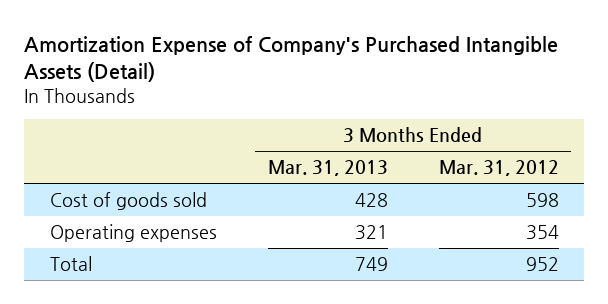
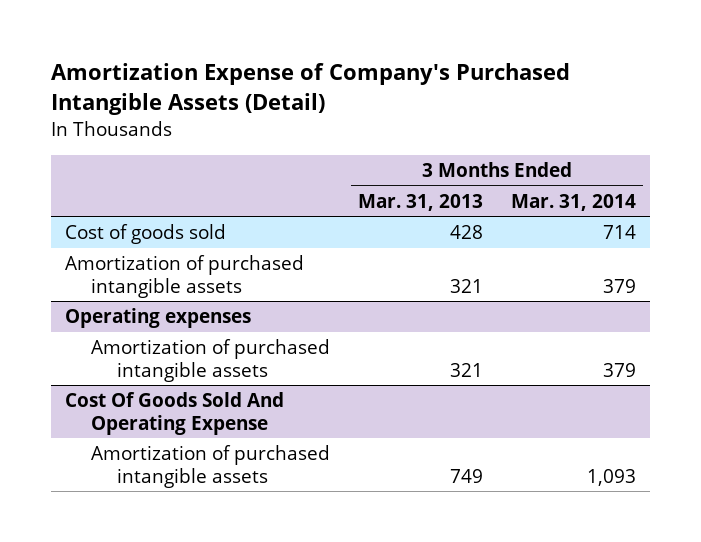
[438,160,559,177] Mar. 31, 2012 -> none
none -> [510,193,636,211] Mar. 31, 2014
[49,224,217,243] Operating expenses -> [64,255,304,298] Amortization of purchased intangible assets
none -> [64,308,251,329] Operating expenses
none -> [90,339,330,382] Amortization of purchased intangible assets
none -> [64,392,284,435] Cost Of Goods Sold And Operating Expense
[49,256,92,272] Total -> [90,445,330,488] Amortization of purchased intangible assets

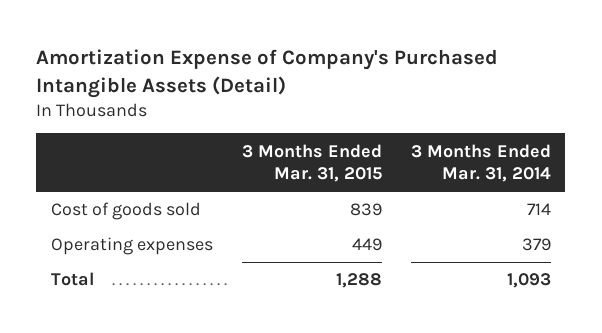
[357,193,483,211] Mar. 31, 2013 -> none
none -> [241,143,382,183] 3 Months Ended Mar. 31, 2015
[64,308,251,329] Operating expenses -> none
[90,339,330,382] Amortization of purchased intangible assets -> none
[64,392,284,435] Cost Of Goods Sold And Operating Expense -> none
[64,255,304,298] Amortization of purchased intangible assets -> [50,237,213,256] Operating expenses
[90,445,330,488] Amortization of purchased intangible assets -> [50,272,94,287] Total

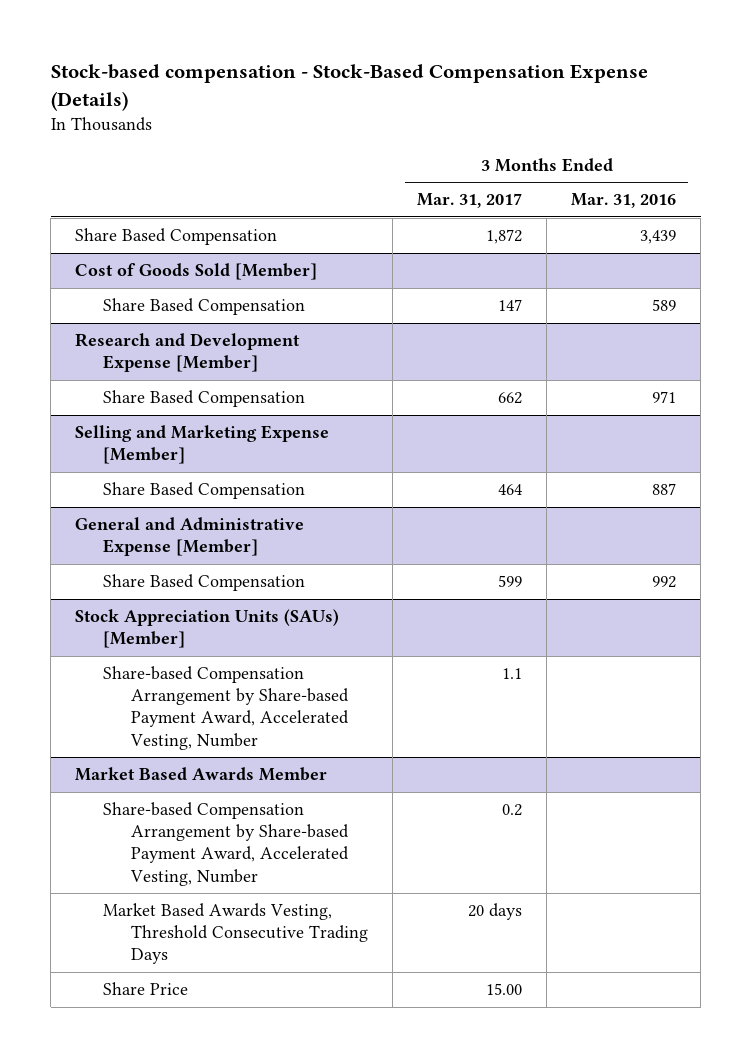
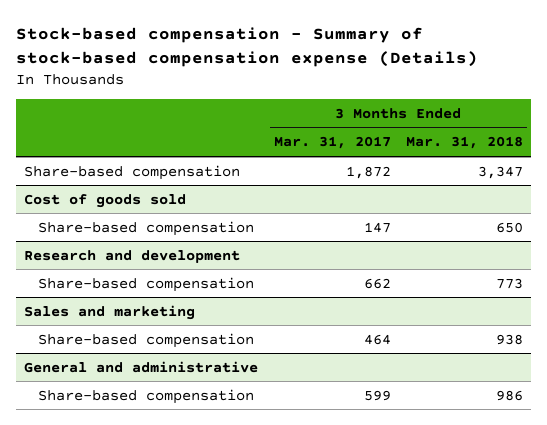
[50,64,648,111] Stock-based compensation - Stock-Based Compensation Expense (Details) -> [15,27,478,68] Stock-based compensation - Summary of stock-based compensation expense (Details)
[571,193,677,209] Mar. 31, 2016 -> none
none -> [406,136,524,150] Mar. 31, 2018
[75,609,340,649] Stock Appreciation Units (SAUs) [Member] -> none
[103,666,350,750] Share-based Compensation Arrangement by Share-based Payment Award, Accelerated Vesting, Number -> none
[75,767,328,782] Market Based Awards Member -> none
[103,802,350,886] Share-based Compensation Arrangement by Share-based Payment Award, Accelerated Vesting, Number -> none
[103,903,369,965] Market Based Awards Vesting, Threshold Consecutive Trading Days -> none
[103,982,189,996] Share Price -> none
[75,228,278,246] Share Based Compensation -> [23,164,240,180] Share-based compensation
[75,263,318,281] Cost of Goods Sold [Member] -> [23,193,186,208] Cost of goods sold
[103,298,306,316] Share Based Compensation -> [37,220,254,236] Share-based compensation
[75,333,301,373] Research and Development Expense [Member] -> [23,249,240,263] Research and development
[103,390,306,408] Share Based Compensation -> [37,276,254,292] Share-based compensation
[75,425,330,465] Selling and Marketing Expense [Member] -> [23,304,195,320] Sales and marketing
[103,482,306,500] Share Based Compensation -> [37,332,254,348] Share-based compensation
[75,517,305,557] General and Administrative Expense [Member] -> [23,360,258,373] General and administrative
[103,574,306,592] Share Based Compensation -> [37,388,254,404] Share-based compensation

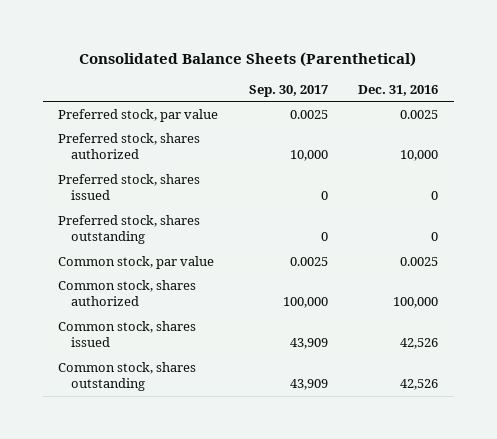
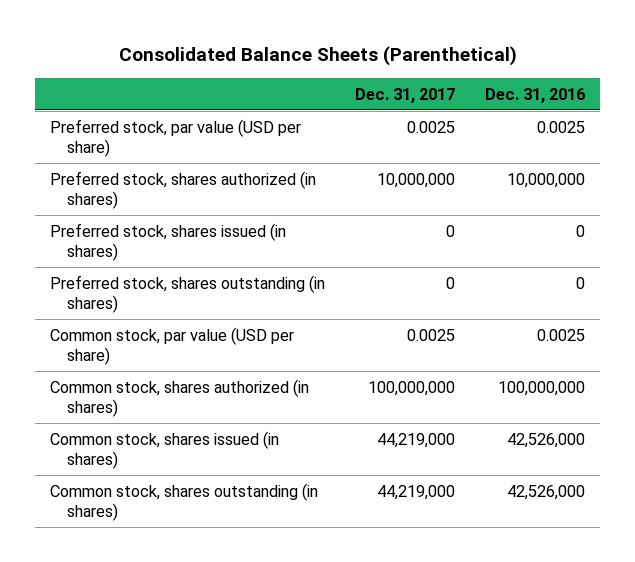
[248,84,328,97] Sep. 30, 2017 -> none
none -> [355,87,456,103] Dec. 31, 2017
[58,108,219,122] Preferred stock, par value -> [50,119,302,157] Preferred stock, par value (USD per share)
[58,132,201,160] Preferred stock, shares authorized -> [50,171,317,209] Preferred stock, shares authorized (in shares)
[400,150,439,162] 10,000 -> [507,173,586,189] 10,000,000
[58,173,201,201] Preferred stock, shares issued -> [50,223,287,261] Preferred stock, shares issued (in shares)
[58,214,201,245] Preferred stock, shares outstanding -> [50,275,326,313] Preferred stock, shares outstanding (in shares)
[58,255,215,269] Common stock, par value -> [50,327,295,365] Common stock, par value (USD per share)
[58,279,197,307] Common stock, shares authorized -> [50,379,310,417] Common stock, shares authorized (in shares)
[393,297,439,309] 100,000 -> [498,381,586,397] 100,000,000
[58,320,197,348] Common stock, shares issued -> [50,431,280,469] Common stock, shares issued (in shares)
[400,338,439,350] 42,526 -> [507,433,586,449] 42,526,000
[58,361,197,392] Common stock, shares outstanding -> [50,483,319,521] Common stock, shares outstanding (in shares)
[400,379,439,391] 42,526 -> [507,485,586,501] 42,526,000

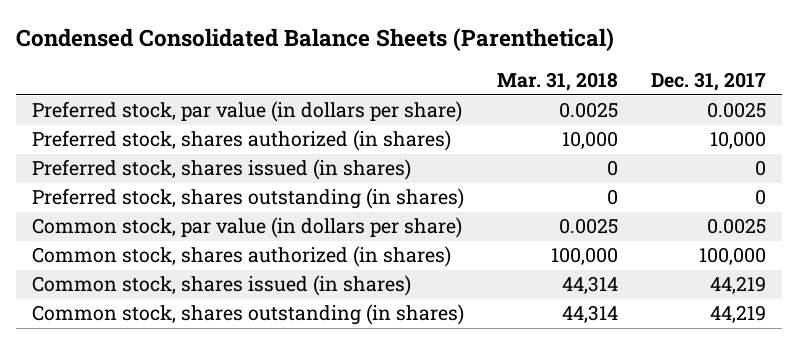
[118,45,517,66] Consolidated Balance Sheets (Parenthetical) -> [16,28,615,52] Condensed Consolidated Balance Sheets (Parenthetical)
[485,87,586,103] Dec. 31, 2016 -> none
none -> [496,72,618,92] Mar. 31, 2018
[50,119,302,157] Preferred stock, par value (USD per share) -> [32,101,463,123] Preferred stock, par value (in dollars per share)
[377,173,456,189] 10,000,000 -> [709,131,766,150] 10,000
[50,327,295,365] Common stock, par value (USD per share) -> [32,217,463,239] Common stock, par value (in dollars per share)
[368,381,456,397] 100,000,000 -> [698,247,766,266] 100,000
[377,433,456,449] 44,219,000 -> [709,276,766,295] 44,219
[377,485,456,501] 44,219,000 -> [709,305,766,324] 44,219

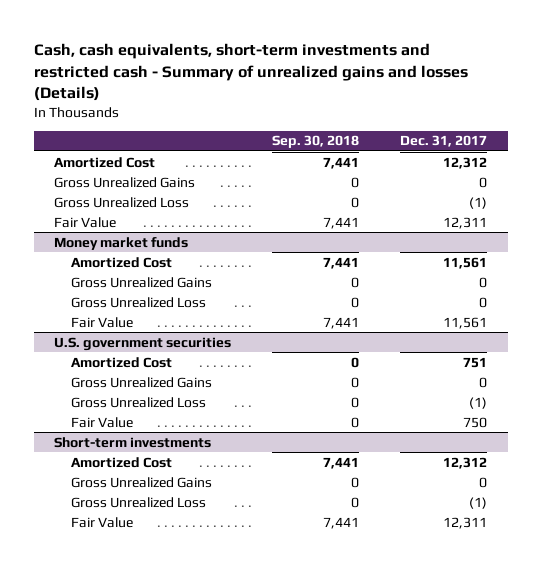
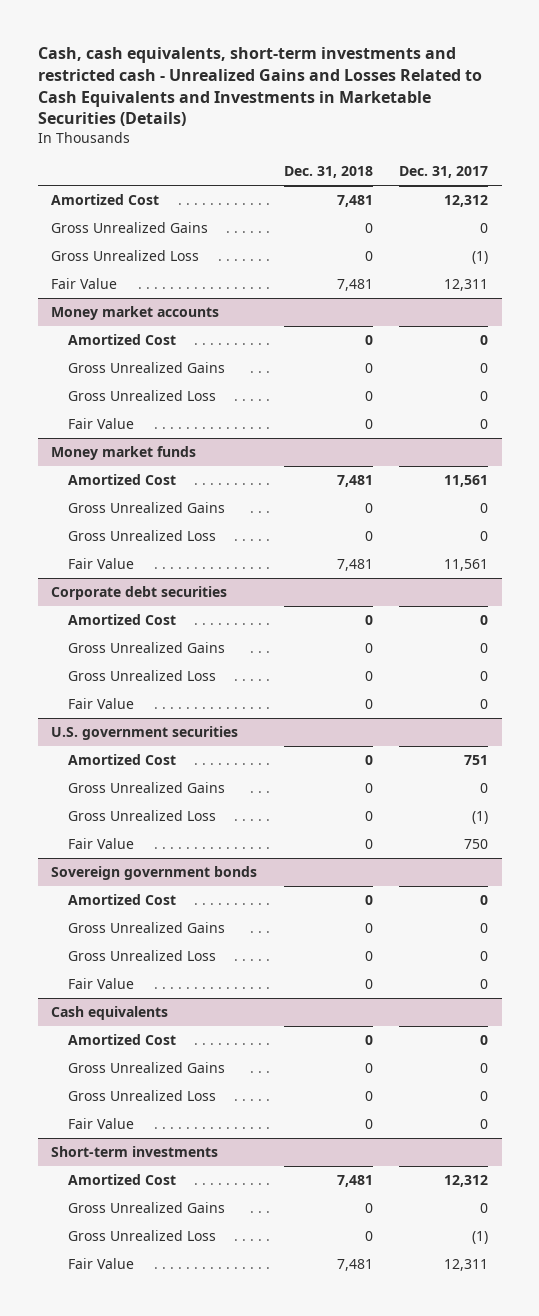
[33,43,468,102] Cash, cash equivalents, short-term investments and restricted cash - Summary of unrealized gains and losses (Details) -> [37,47,482,127] Cash, cash equivalents, short-term investments and restricted cash - Unrealized Gains and Losses Related to Cash Equivalents and Investments in Marketable Securities (Details)
[272,135,360,149] Sep. 30, 2018 -> none
none -> [283,166,373,179] Dec. 31, 2018
none -> [51,306,220,321] Money market accounts
none -> [68,334,177,346] Amortized Cost
none -> [68,362,226,374] Gross Unrealized Gains
none -> [68,390,217,402] Gross Unrealized Loss
none -> [68,418,135,430] Fair Value
none -> [51,586,228,601] Corporate debt securities
none -> [68,614,177,626] Amortized Cost
none -> [68,642,226,654] Gross Unrealized Gains
none -> [68,670,217,682] Gross Unrealized Loss
none -> [68,698,135,710] Fair Value
none -> [51,866,258,881] Sovereign government bonds
none -> [68,894,177,906] Amortized Cost
none -> [68,922,226,934] Gross Unrealized Gains
none -> [68,950,217,962] Gross Unrealized Loss
none -> [68,978,135,990] Fair Value
none -> [51,1006,169,1021] Cash equivalents
none -> [68,1034,177,1046] Amortized Cost
none -> [68,1062,226,1074] Gross Unrealized Gains
none -> [68,1090,217,1102] Gross Unrealized Loss
none -> [68,1118,135,1130] Fair Value

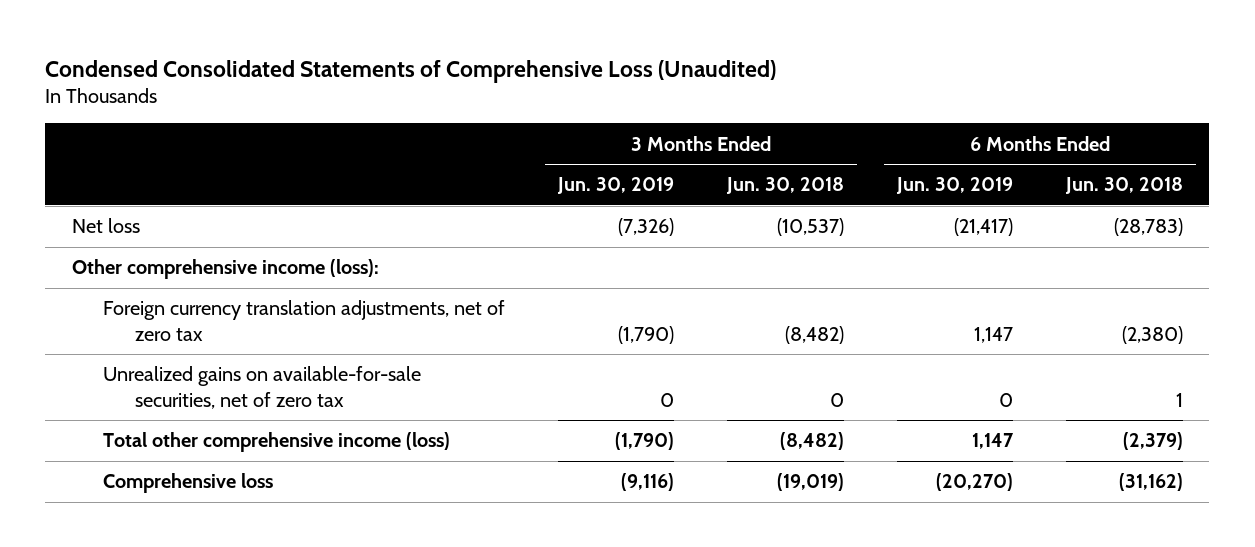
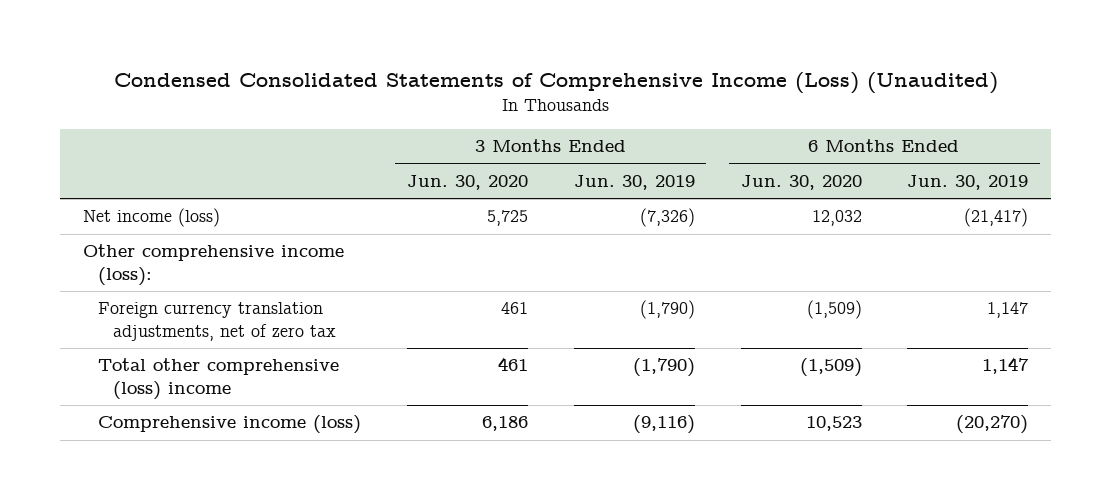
[45,59,777,83] Condensed Consolidated Statements of Comprehensive Loss (Unaudited) -> [113,72,998,95] Condensed Consolidated Statements of Comprehensive Income (Loss) (Unaudited)
[726,177,845,195] Jun. 30, 2018 -> none
[1064,177,1183,195] Jun. 30, 2018 -> none
none -> [406,174,528,190] Jun. 30, 2020
none -> [740,174,862,190] Jun. 30, 2020
[71,218,140,234] Net loss -> [82,208,220,228] Net income (loss)
[103,366,422,409] Unrealized gains on available-for-sale securities, net of zero tax -> none
[103,432,451,453] Total other comprehensive income (loss) -> [97,358,339,400] Total other comprehensive (loss) income
[103,473,274,494] Comprehensive loss -> [97,415,361,435] Comprehensive income (loss)

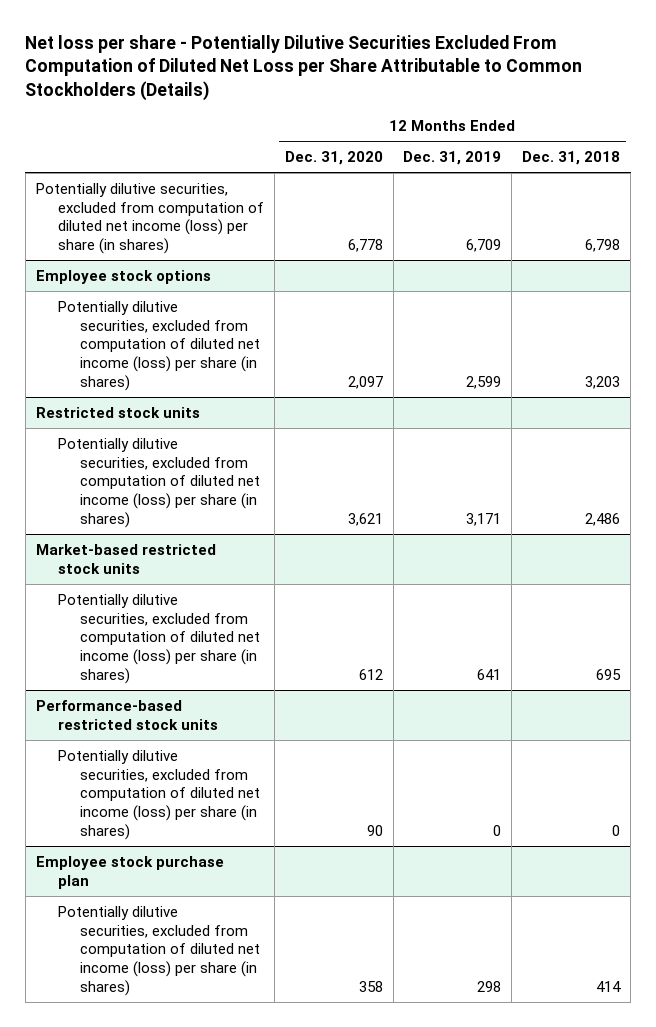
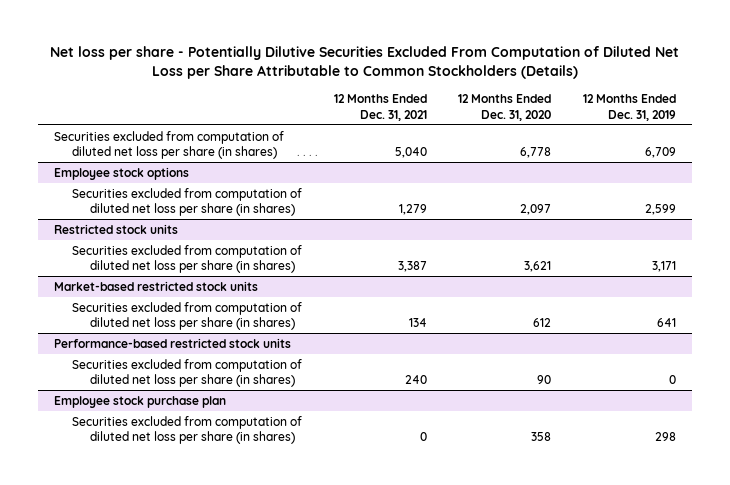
[522,151,621,166] Dec. 31, 2018 -> none
none -> [333,94,427,121] 12 Months Ended Dec. 31, 2021
[35,182,264,255] Potentially dilutive securities, excluded from computation of diluted net income (loss) per share (in shares) -> [54,130,285,160] Securities excluded from computation of diluted net loss per share (in shares)
[57,300,260,392] Potentially dilutive securities, excluded from computation of diluted net income (loss) per share (in shares) -> [71,187,302,217] Securities excluded from computation of diluted net loss per share (in shares)
[57,437,260,529] Potentially dilutive securities, excluded from computation of diluted net income (loss) per share (in shares) -> [71,244,302,274] Securities excluded from computation of diluted net loss per share (in shares)
[57,593,260,685] Potentially dilutive securities, excluded from computation of diluted net income (loss) per share (in shares) -> [71,301,302,331] Securities excluded from computation of diluted net loss per share (in shares)
[57,749,260,841] Potentially dilutive securities, excluded from computation of diluted net income (loss) per share (in shares) -> [71,358,302,388] Securities excluded from computation of diluted net loss per share (in shares)
[57,905,260,997] Potentially dilutive securities, excluded from computation of diluted net income (loss) per share (in shares) -> [71,415,302,445] Securities excluded from computation of diluted net loss per share (in shares)

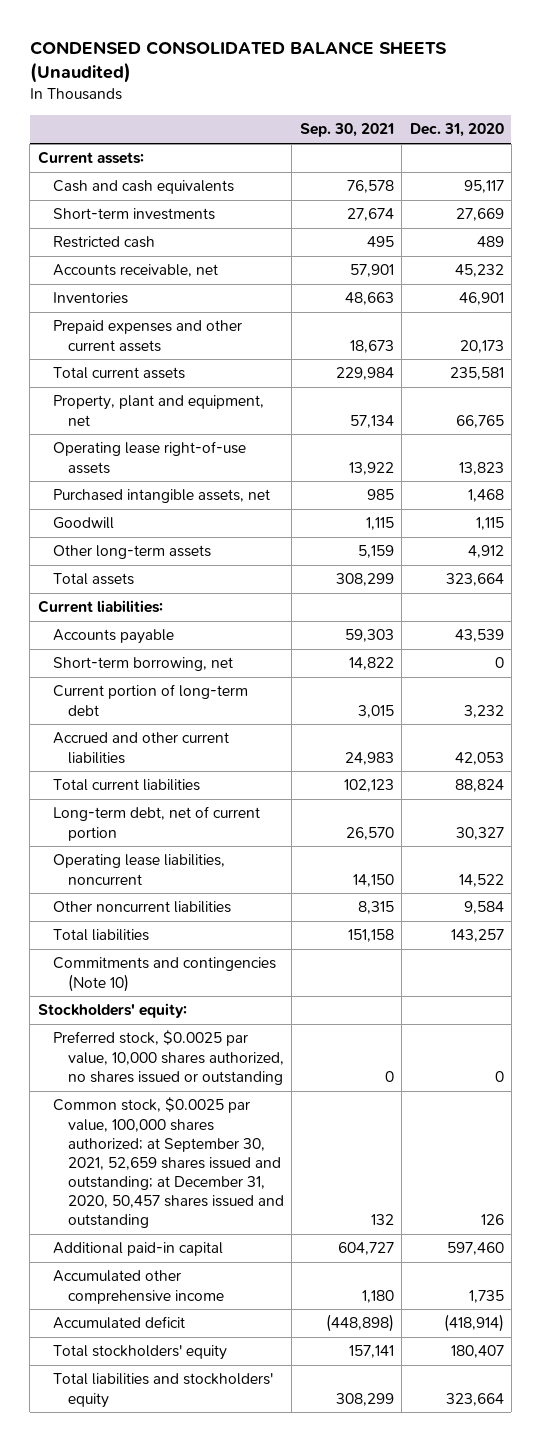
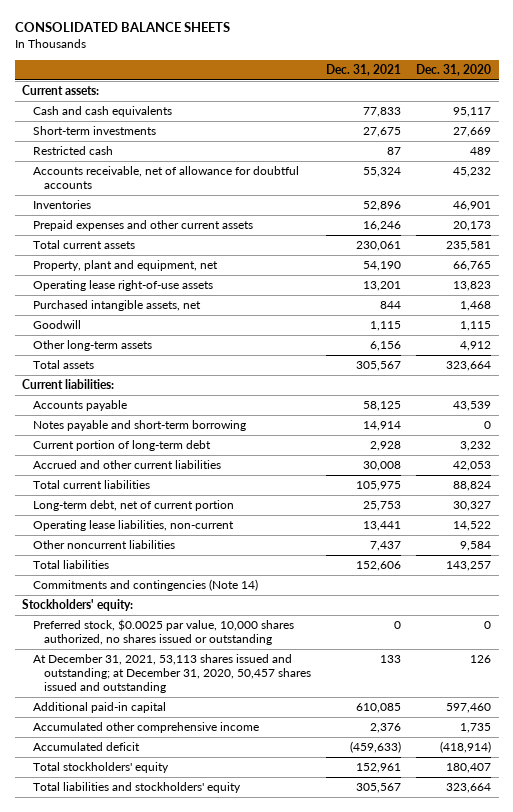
[29,40,447,84] CONDENSED CONSOLIDATED BALANCE SHEETS (Unaudited) -> [14,22,230,33] CONSOLIDATED BALANCE SHEETS
[299,123,394,138] Sep. 30, 2021 -> none
none -> [326,63,402,76] Dec. 31, 2021
[52,264,218,278] Accounts receivable, net -> [33,166,300,190] Accounts receivable, net of allowance for doubtful accounts
[52,657,233,672] Short-term borrowing, net -> [33,420,247,432] Notes payable and short-term borrowing
[52,854,225,885] Operating lease liabilities, noncurrent -> [33,520,235,532] Operating lease liabilities, non-current
[52,957,276,992] Commitments and contingencies (Note 10) -> [33,579,259,592] Commitments and contingencies (Note 14)
[52,1097,285,1229] Common stock, $0.0025 par value, 100,000 shares authorized; at September 30, 2021, 52,659 shares issued and outstanding; at December 31, 2020, 50,457 shares issued and outstanding -> [33,654,312,693] At December 31, 2021, 53,113 shares issued and outstanding; at December 31, 2020, 50,457 shares issued and outstanding

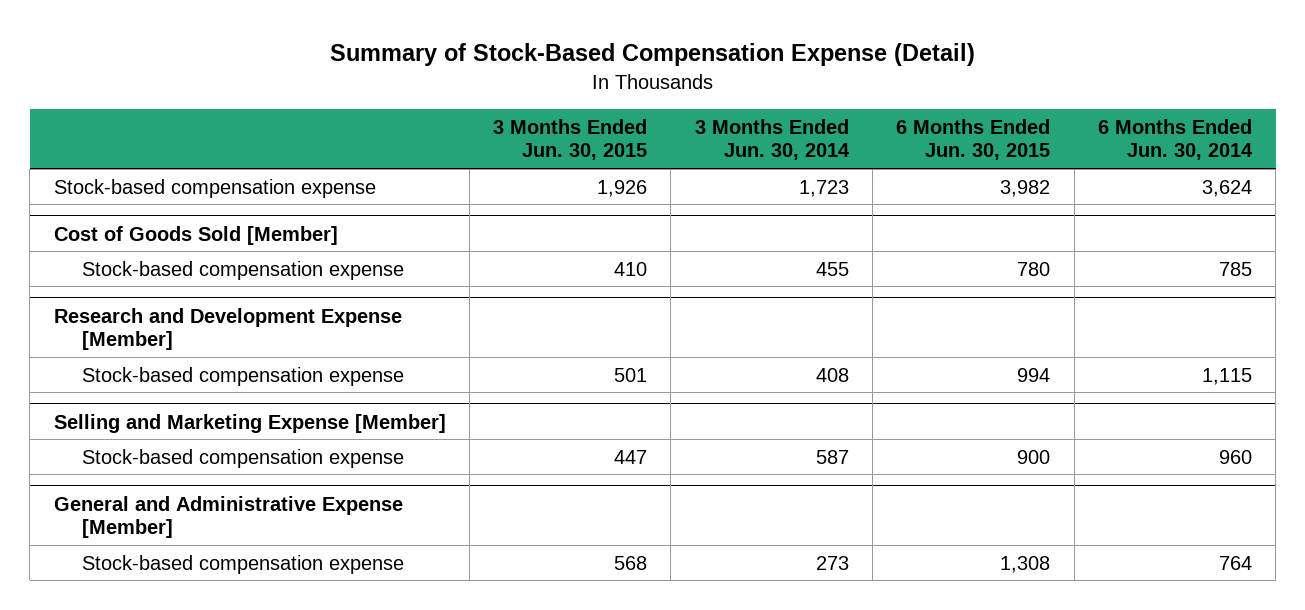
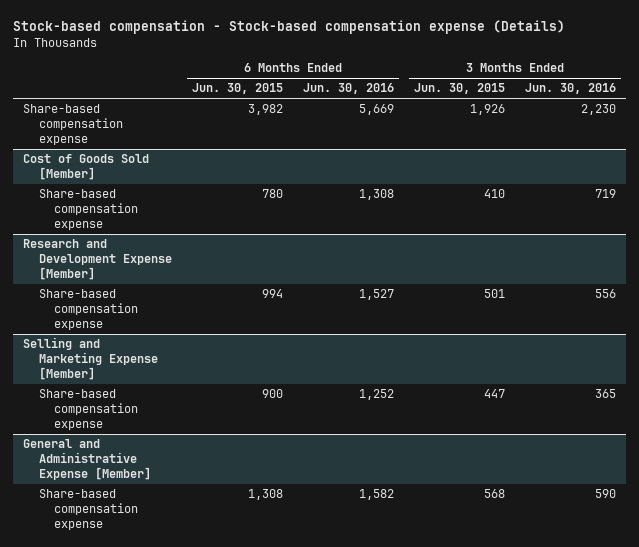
[329,43,975,67] Summary of Stock-Based Compensation Expense (Detail) -> [13,20,566,35] Stock-based compensation - Stock-based compensation expense (Details)
[694,118,850,161] 3 Months Ended Jun. 30, 2014 -> none
[1097,118,1253,161] 6 Months Ended Jun. 30, 2014 -> none
none -> [302,83,394,95] Jun. 30, 2016
none -> [524,83,616,95] Jun. 30, 2016
[53,178,376,198] Stock-based compensation expense -> [23,104,123,145] Share-based compensation expense
[82,260,405,280] Stock-based compensation expense -> [38,189,139,230] Share-based compensation expense
[82,366,405,386] Stock-based compensation expense -> [38,289,139,330] Share-based compensation expense
[82,448,405,468] Stock-based compensation expense -> [38,389,139,430] Share-based compensation expense
[82,554,405,574] Stock-based compensation expense -> [38,489,139,530] Share-based compensation expense

